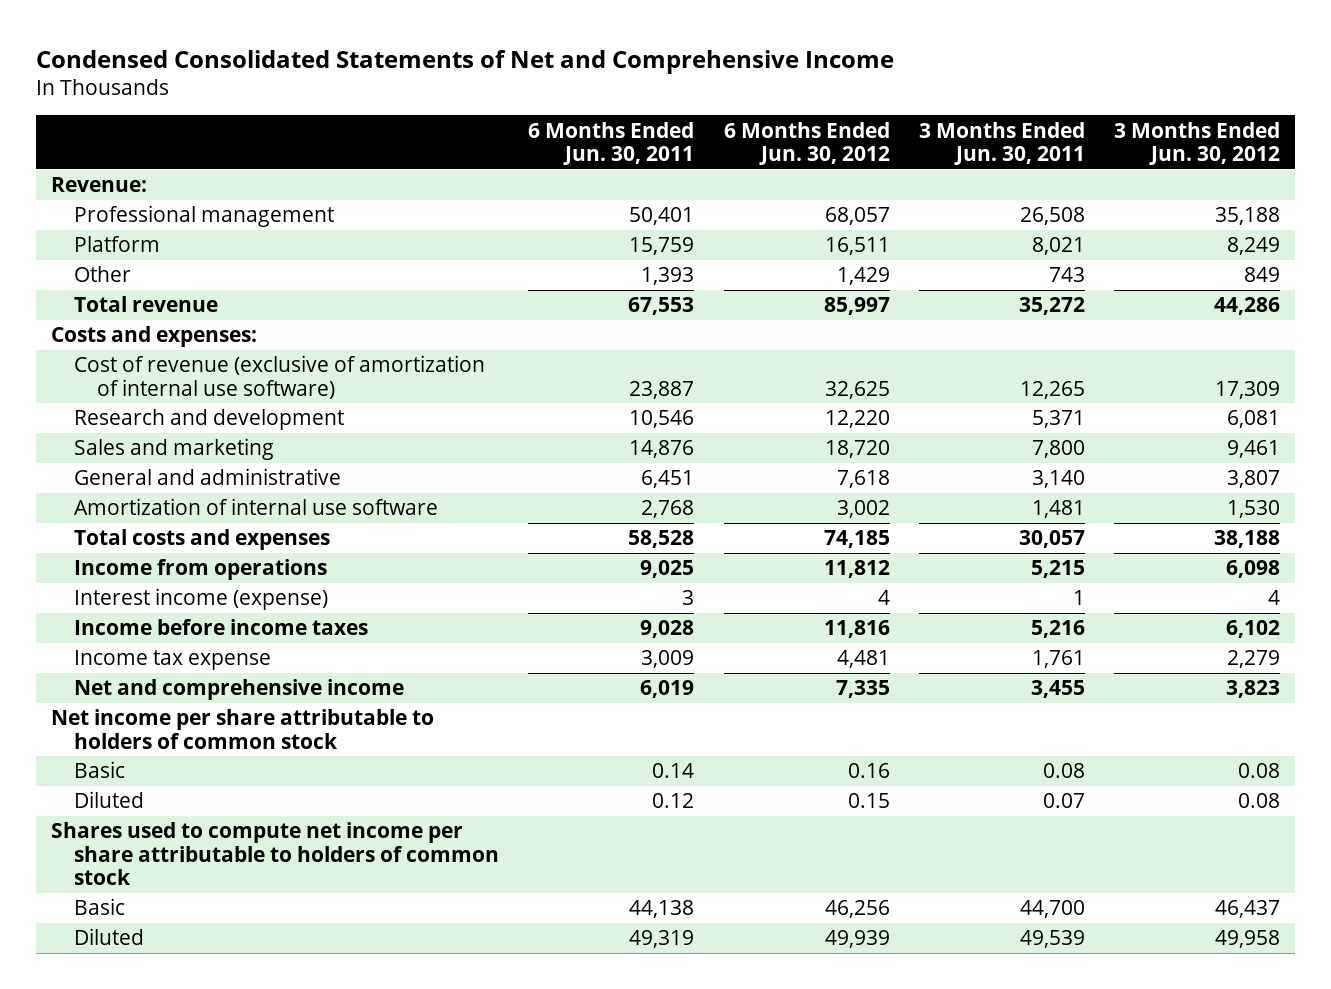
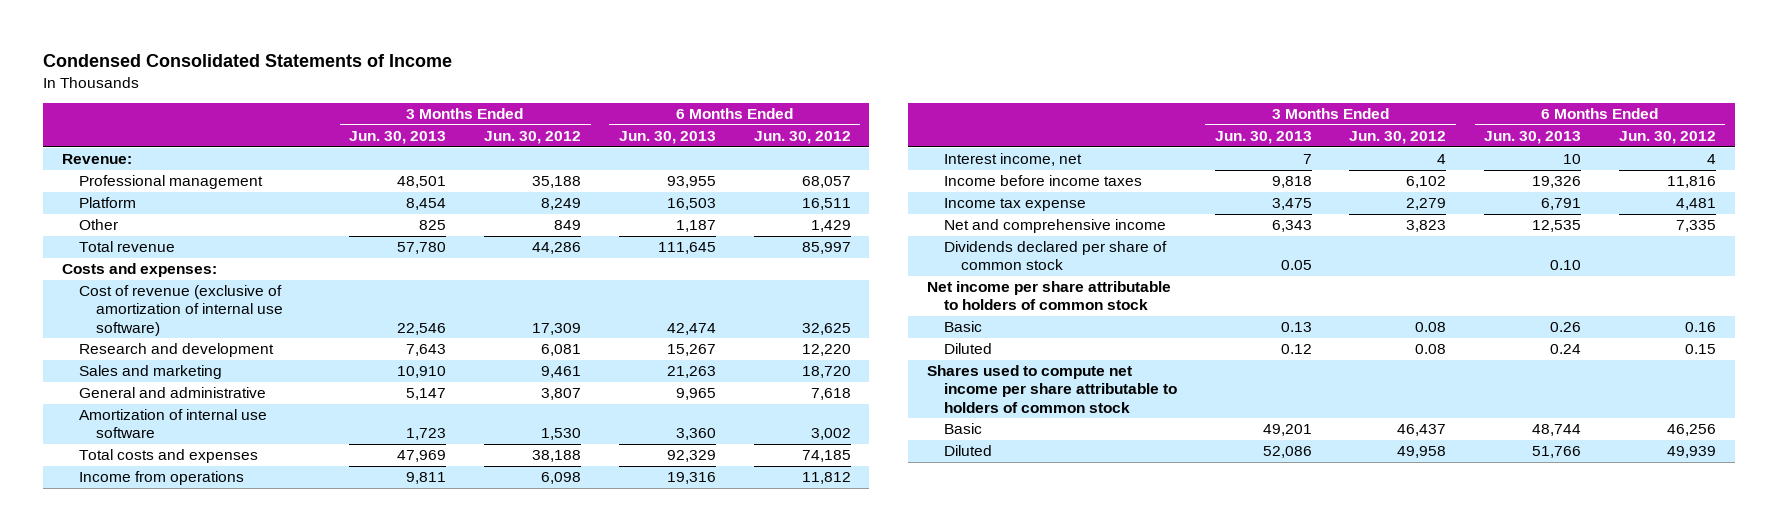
[35,49,894,74] Condensed Consolidated Statements of Net and Comprehensive Income -> [42,53,452,67] Condensed Consolidated Statements of Income
[528,121,695,166] 6 Months Ended Jun. 30, 2011 -> none
[919,121,1086,166] 3 Months Ended Jun. 30, 2011 -> none
none -> [349,131,447,145] Jun. 30, 2013
none -> [618,131,716,145] Jun. 30, 2013
[73,588,328,611] Interest income (expense) -> [943,153,1082,167] Interest income, net
none -> [943,241,1167,271] Dividends declared per share of common stock

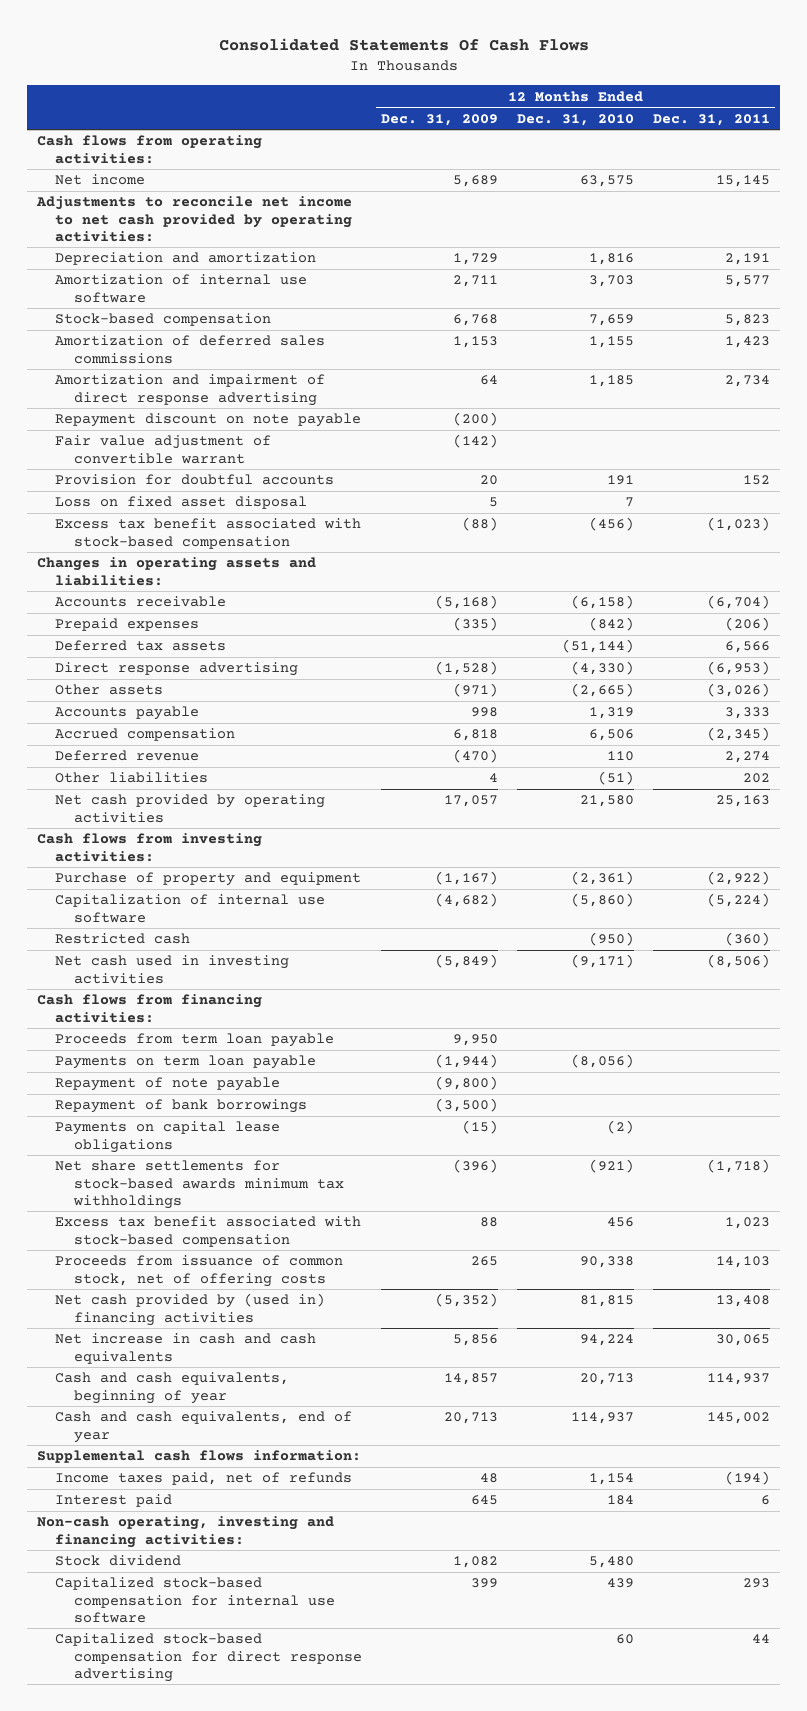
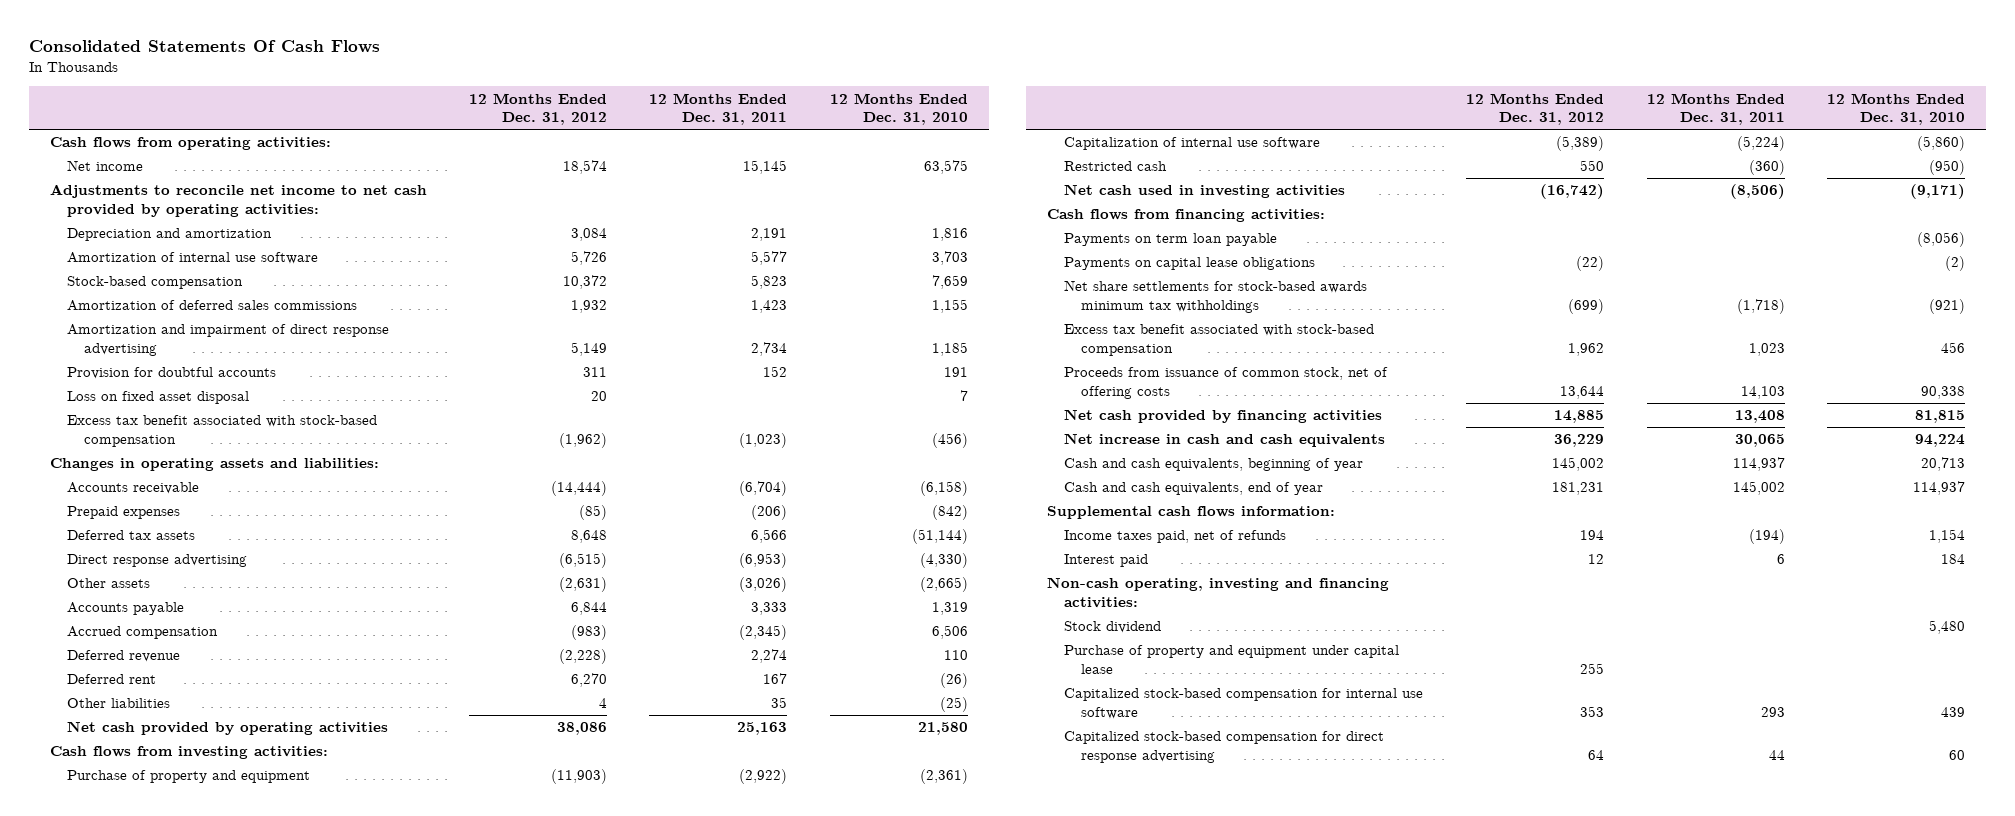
[381,113,499,126] Dec. 31, 2009 -> none
none -> [469,92,608,126] 12 Months Ended Dec. 31, 2012
[55,413,362,428] Repayment discount on note payable -> none
[55,435,272,464] Fair value adjustment of convertible warrant -> none
none -> [66,674,156,685] Deferred rent
[598,771,635,786] (51) -> [939,697,968,713] (25)
[743,773,771,784] 202 -> [771,697,788,709] 35
[55,1033,335,1048] Proceeds from term loan payable -> none
[55,1077,281,1092] Repayment of note payable -> none
[55,1099,308,1114] Repayment of bank borrowings -> none
[55,1293,326,1326] Net cash provided by (used in) financing activities -> [1064,409,1383,424] Net cash provided by financing activities
none -> [1064,645,1400,675] Purchase of property and equipment under capital lease

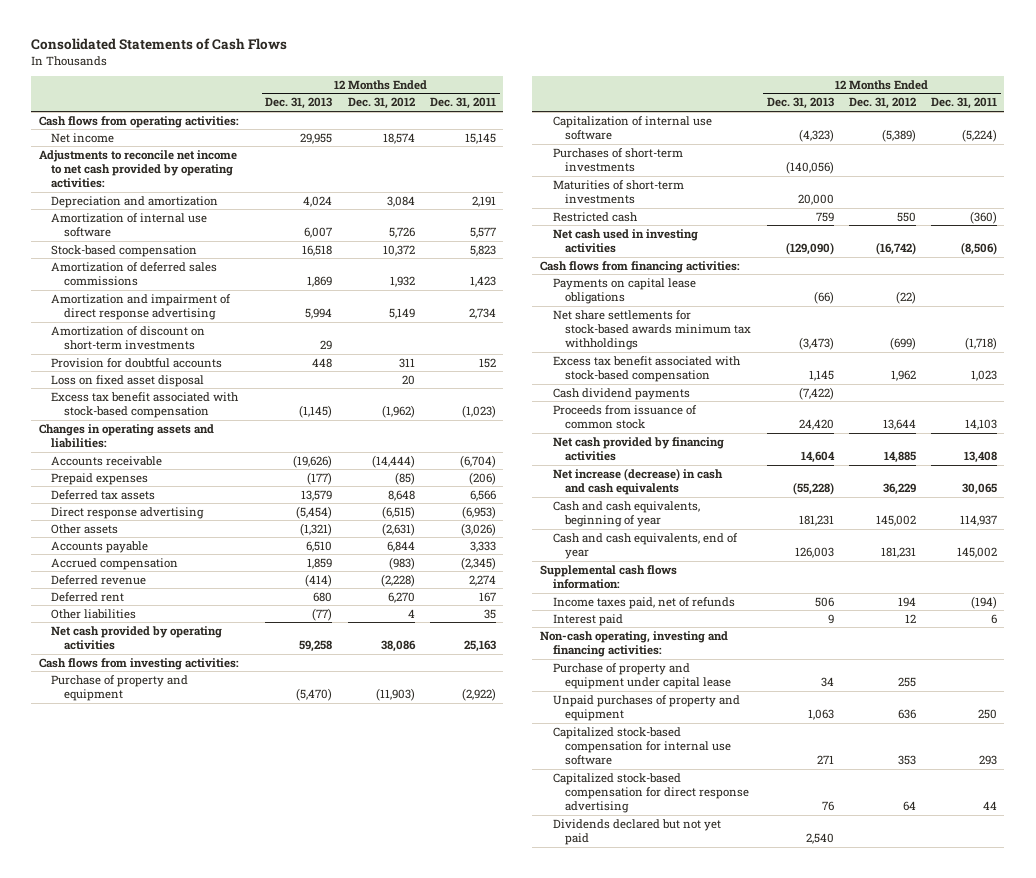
[28,39,380,53] Consolidated Statements Of Cash Flows -> [31,38,288,51] Consolidated Statements of Cash Flows
[829,92,968,126] 12 Months Ended Dec. 31, 2010 -> none
none -> [265,97,333,110] Dec. 31, 2013
none -> [51,325,206,351] Amortization of discount on short-term investments
none -> [552,147,683,173] Purchases of short-term investments
none -> [552,179,684,205] Maturities of short-term investments
[1064,233,1278,247] Payments on term loan payable -> none
none -> [552,387,690,400] Cash dividend payments
[1064,367,1389,400] Proceeds from issuance of common stock, net of offering costs -> [552,404,697,430] Proceeds from issuance of common stock
[1064,433,1386,448] Net increase in cash and cash equivalents -> [552,467,723,496] Net increase (decrease) in cash and cash equivalents
[1064,621,1162,634] Stock dividend -> none
none -> [552,694,740,722] Unpaid purchases of property and equipment
none -> [552,818,721,846] Dividends declared but not yet paid

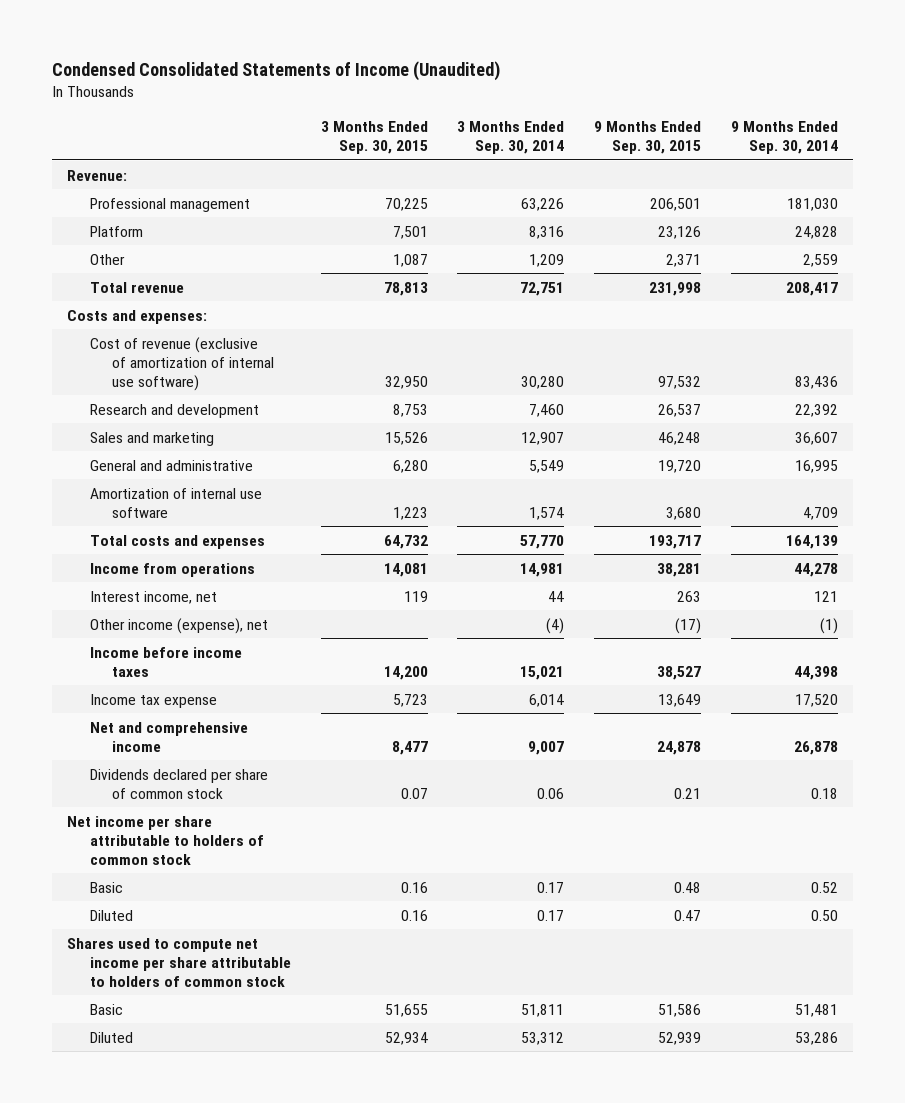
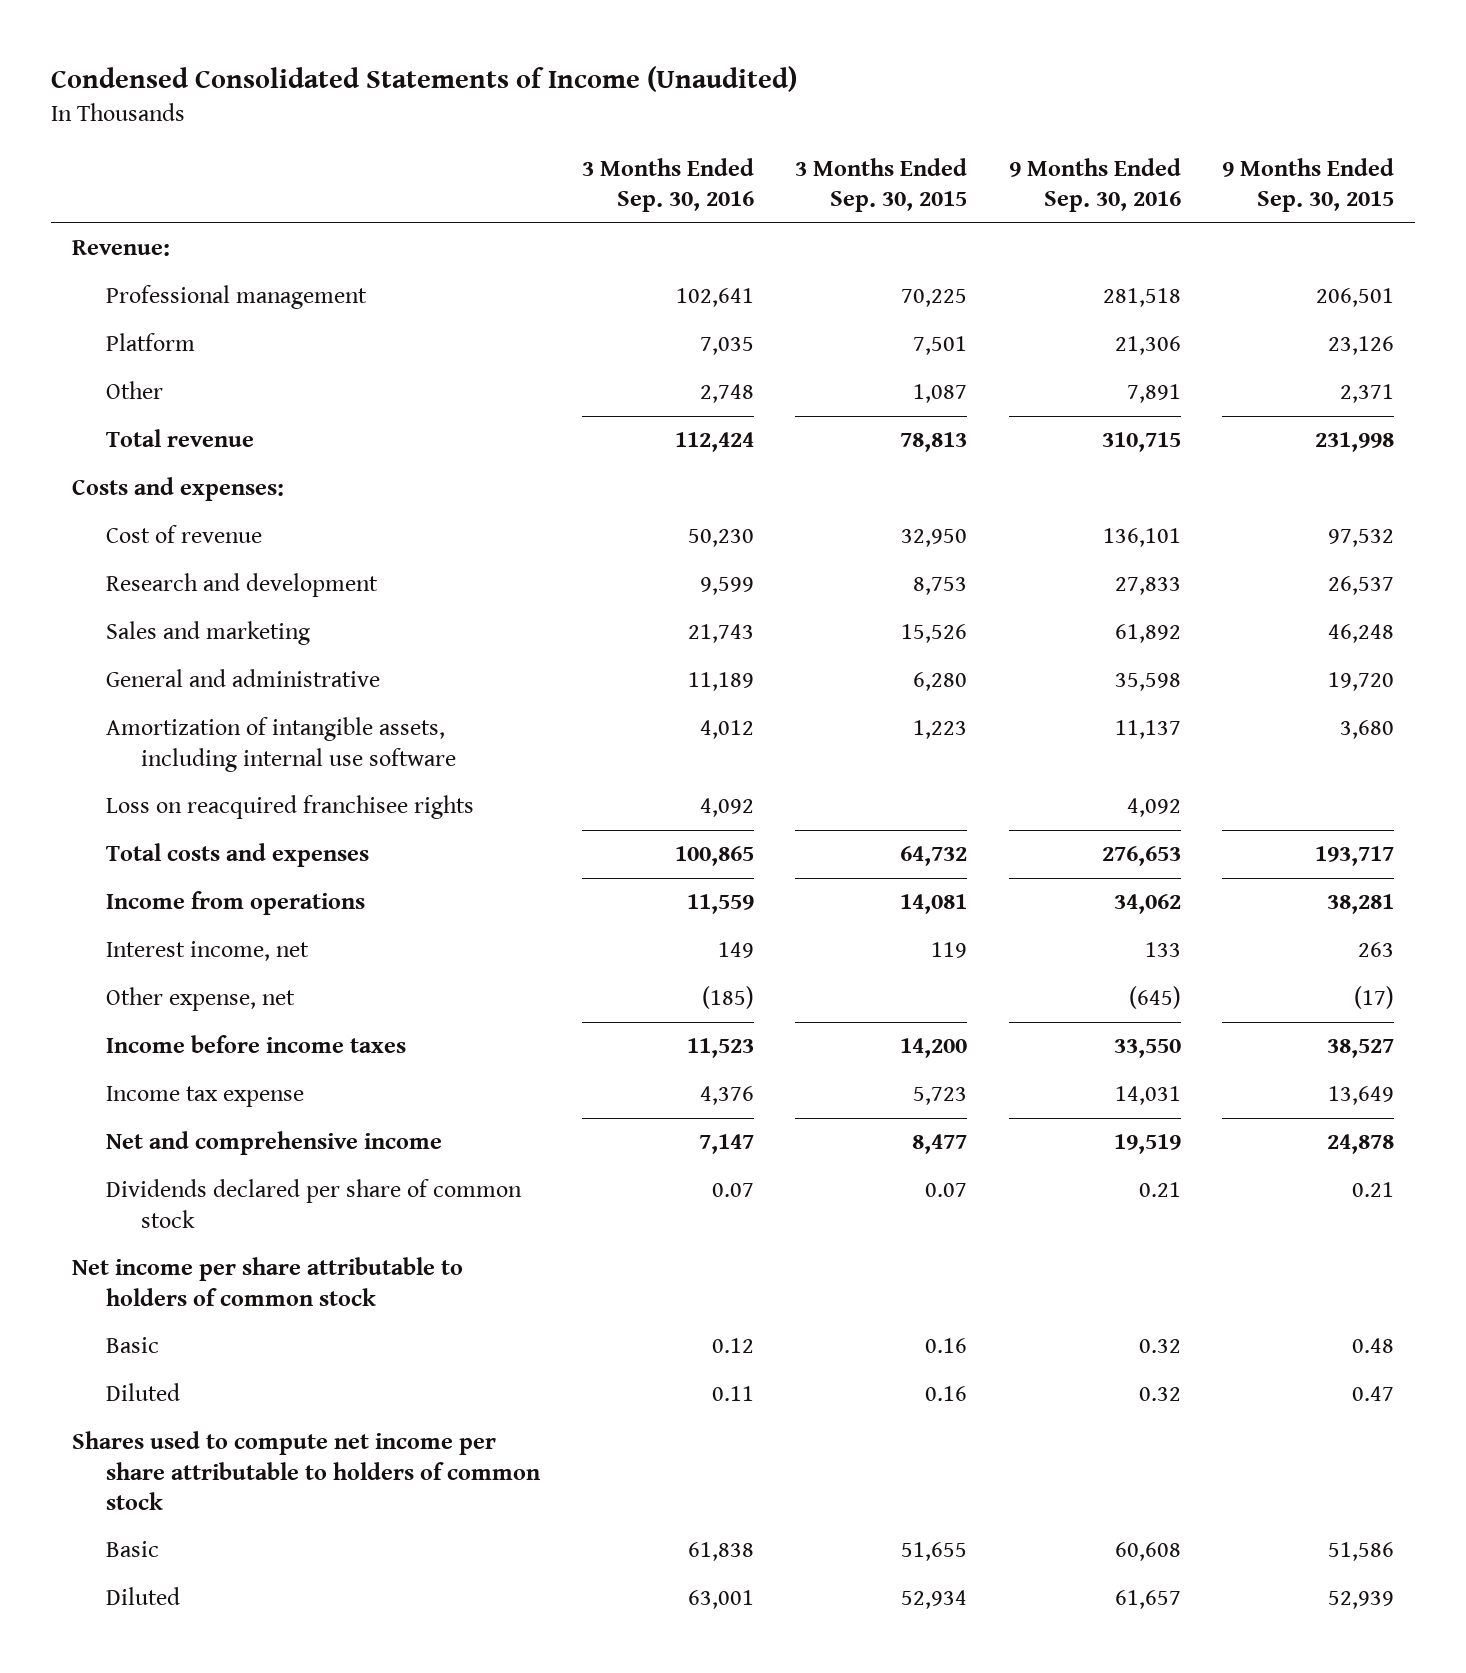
[457,121,565,155] 3 Months Ended Sep. 30, 2014 -> none
[731,121,839,155] 9 Months Ended Sep. 30, 2014 -> none
none -> [581,157,754,213] 3 Months Ended Sep. 30, 2016
none -> [1008,157,1181,213] 9 Months Ended Sep. 30, 2016
[89,336,275,391] Cost of revenue (exclusive of amortization of internal use software) -> [106,525,263,544] Cost of revenue
[89,487,262,518] Amortization of internal use software -> [106,717,456,772] Amortization of intangible assets, including internal use software
none -> [106,795,475,820] Loss on reacquired franchisee rights
[89,617,268,634] Other income (expense), net -> [106,987,296,1012] Other expense, net

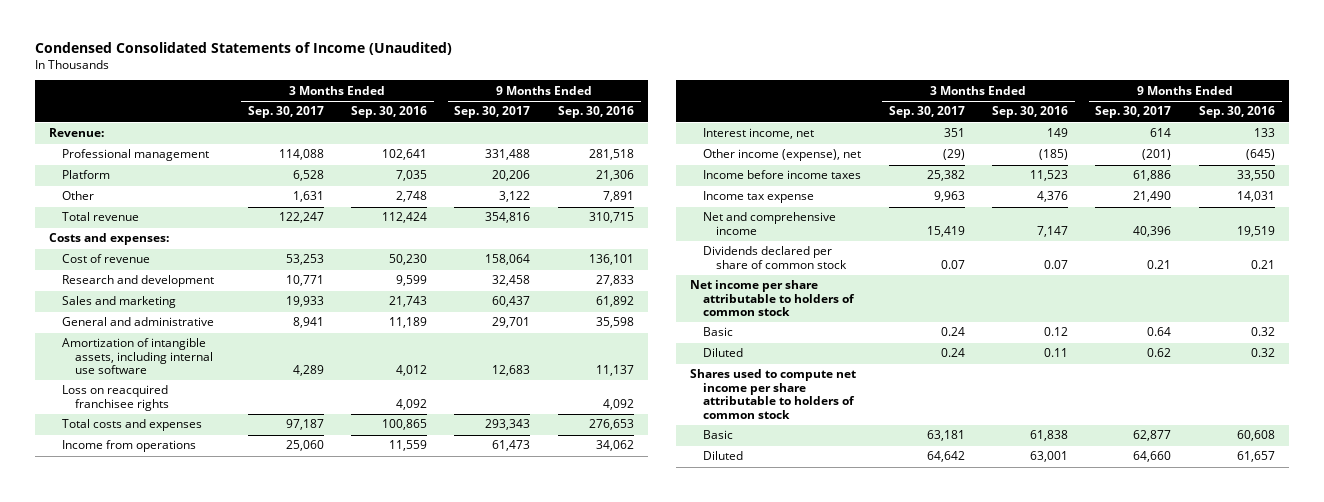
[795,157,968,213] 3 Months Ended Sep. 30, 2015 -> none
[1222,157,1395,213] 9 Months Ended Sep. 30, 2015 -> none
none -> [247,106,324,119] Sep. 30, 2017
none -> [454,106,531,119] Sep. 30, 2017
[106,987,296,1012] Other expense, net -> [703,149,862,162] Other income (expense), net

